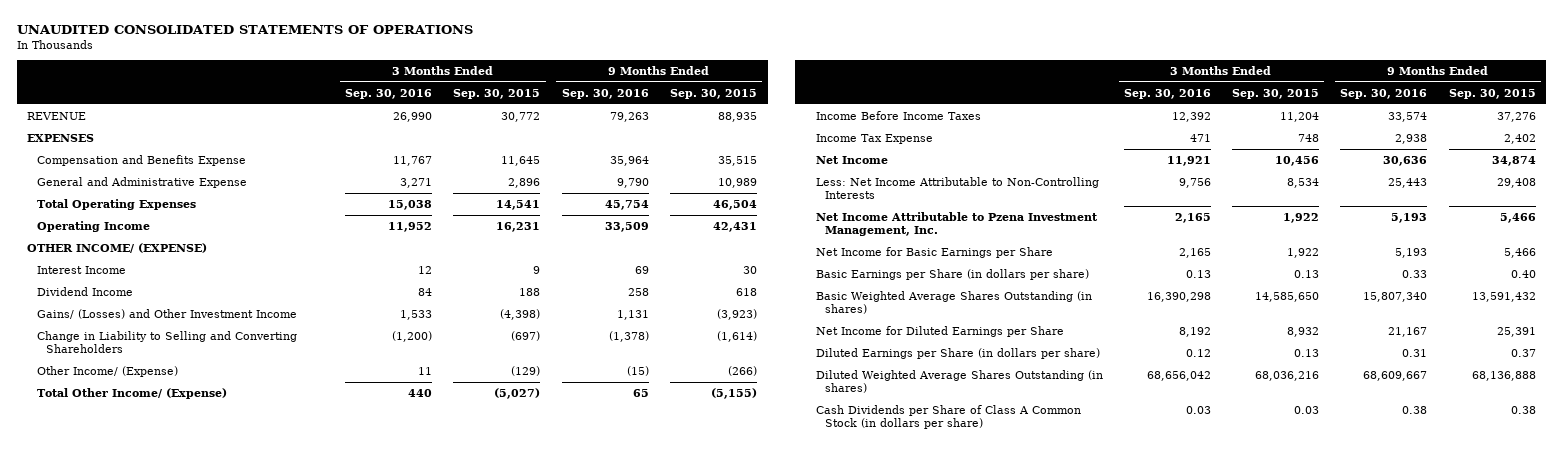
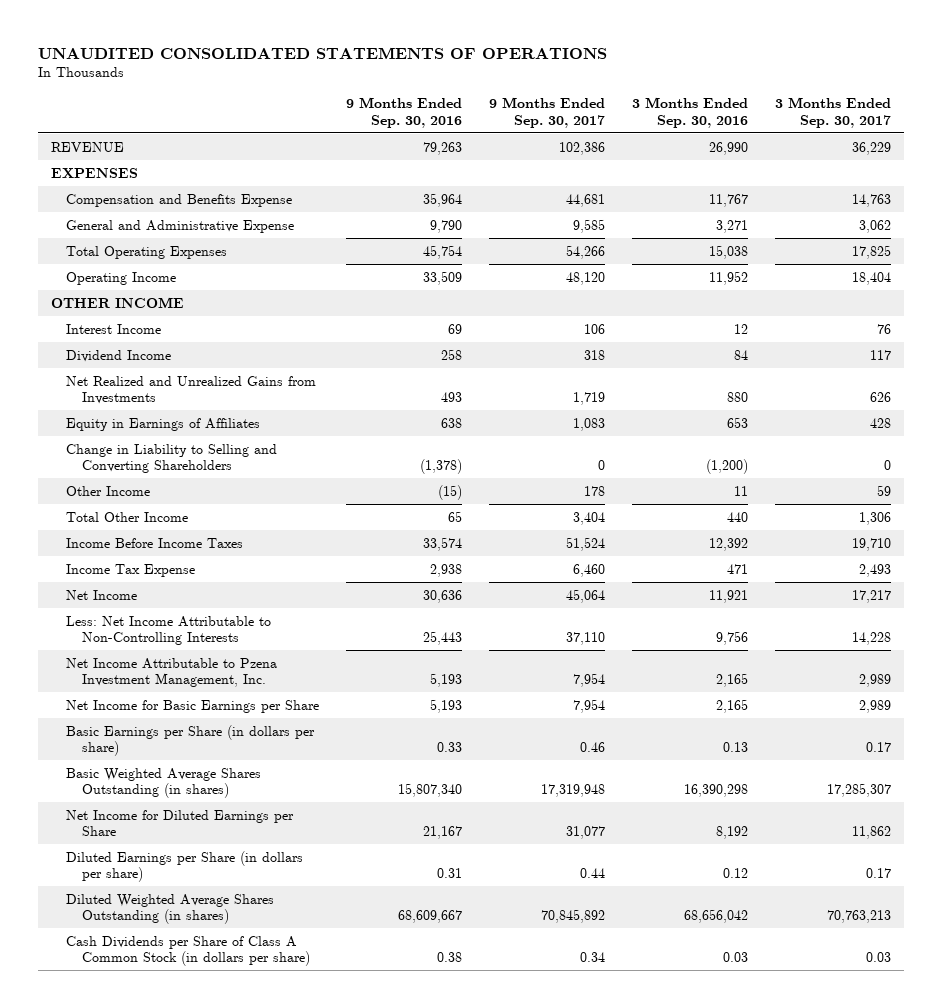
[453,88,541,99] Sep. 30, 2015 -> none
[669,88,757,99] Sep. 30, 2015 -> none
none -> [488,97,605,128] 9 Months Ended Sep. 30, 2017
none -> [774,97,891,128] 3 Months Ended Sep. 30, 2017
[27,242,208,253] OTHER INCOME/ (EXPENSE) -> [50,296,184,308] OTHER INCOME
[36,308,297,319] Gains/ (Losses) and Other Investment Income -> none
none -> [66,375,317,405] Net Realized and Unrealized Gains from Investments
none -> [66,417,261,431] Equity in Earnings of Affiliates
[36,365,178,377] Other Income/ (Expense) -> [66,485,151,496] Other Income
[36,387,227,399] Total Other Income/ (Expense) -> [66,511,189,522] Total Other Income

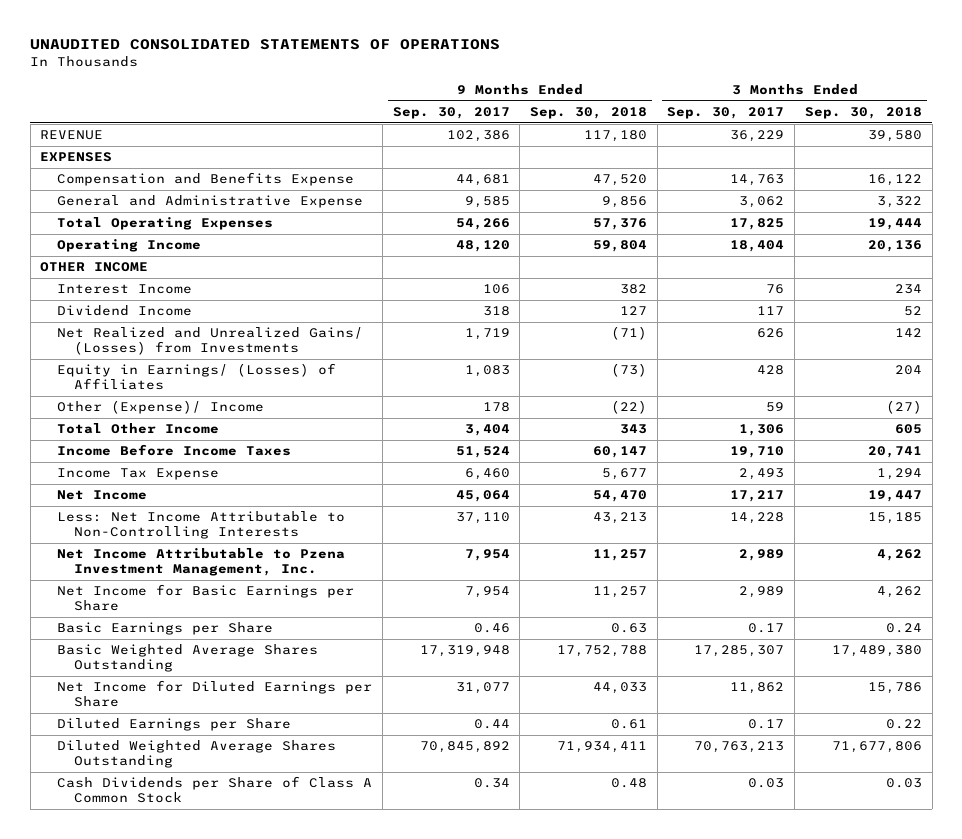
[346,97,463,128] 9 Months Ended Sep. 30, 2016 -> none
[631,97,748,128] 3 Months Ended Sep. 30, 2016 -> none
none -> [530,107,648,120] Sep. 30, 2018
none -> [804,107,922,120] Sep. 30, 2018
[66,443,278,474] Change in Liability to Selling and Converting Shareholders -> none
[66,375,317,405] Net Realized and Unrealized Gains from Investments -> [57,327,364,356] Net Realized and Unrealized Gains/ (Losses) from Investments
[66,417,261,431] Equity in Earnings of Affiliates -> [57,363,337,391] Equity in Earnings/ (Losses) of Affiliates
[66,485,151,496] Other Income -> [57,400,265,415] Other (Expense)/ Income
[66,724,316,757] Basic Earnings per Share (in dollars per share) -> [57,622,274,636] Basic Earnings per Share
[66,767,262,799] Basic Weighted Average Shares Outstanding (in shares) -> [57,644,319,673] Basic Weighted Average Shares Outstanding
[66,850,304,883] Diluted Earnings per Share (in dollars per share) -> [57,718,292,732] Diluted Earnings per Share
[66,893,275,925] Diluted Weighted Average Shares Outstanding (in shares) -> [57,740,337,769] Diluted Weighted Average Shares Outstanding
[66,935,310,967] Cash Dividends per Share of Class A Common Stock (in dollars per share) -> [57,776,373,804] Cash Dividends per Share of Class A Common Stock

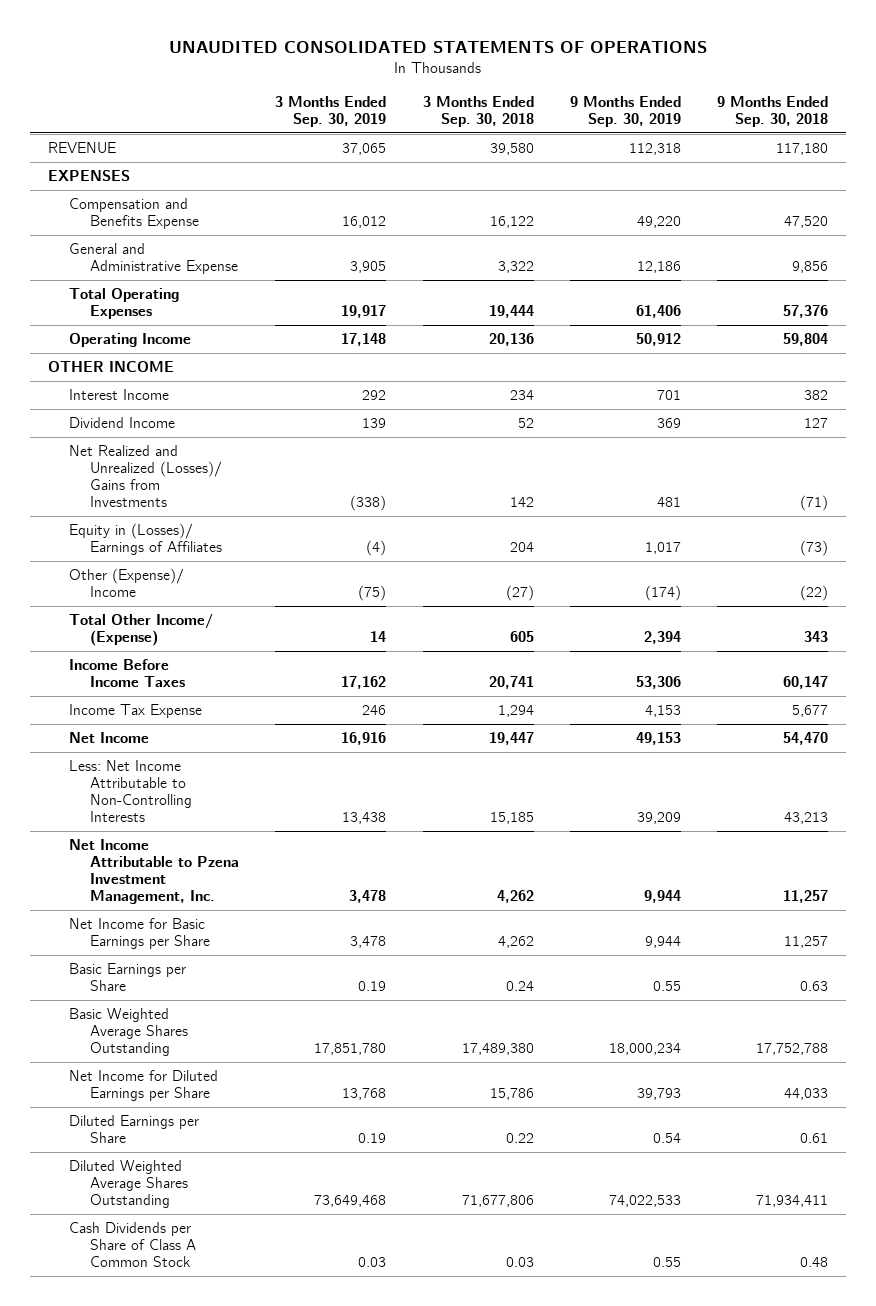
[392,107,510,120] Sep. 30, 2017 -> none
[667,107,785,120] Sep. 30, 2017 -> none
none -> [275,95,387,127] 3 Months Ended Sep. 30, 2019
none -> [569,95,681,127] 9 Months Ended Sep. 30, 2019
[57,327,364,356] Net Realized and Unrealized Gains/ (Losses) from Investments -> [69,445,223,508] Net Realized and Unrealized (Losses)/ Gains from Investments
[57,363,337,391] Equity in Earnings/ (Losses) of Affiliates -> [69,523,223,556] Equity in (Losses)/ Earnings of Affiliates
[57,423,220,435] Total Other Income -> [69,613,214,647] Total Other Income/ (Expense)

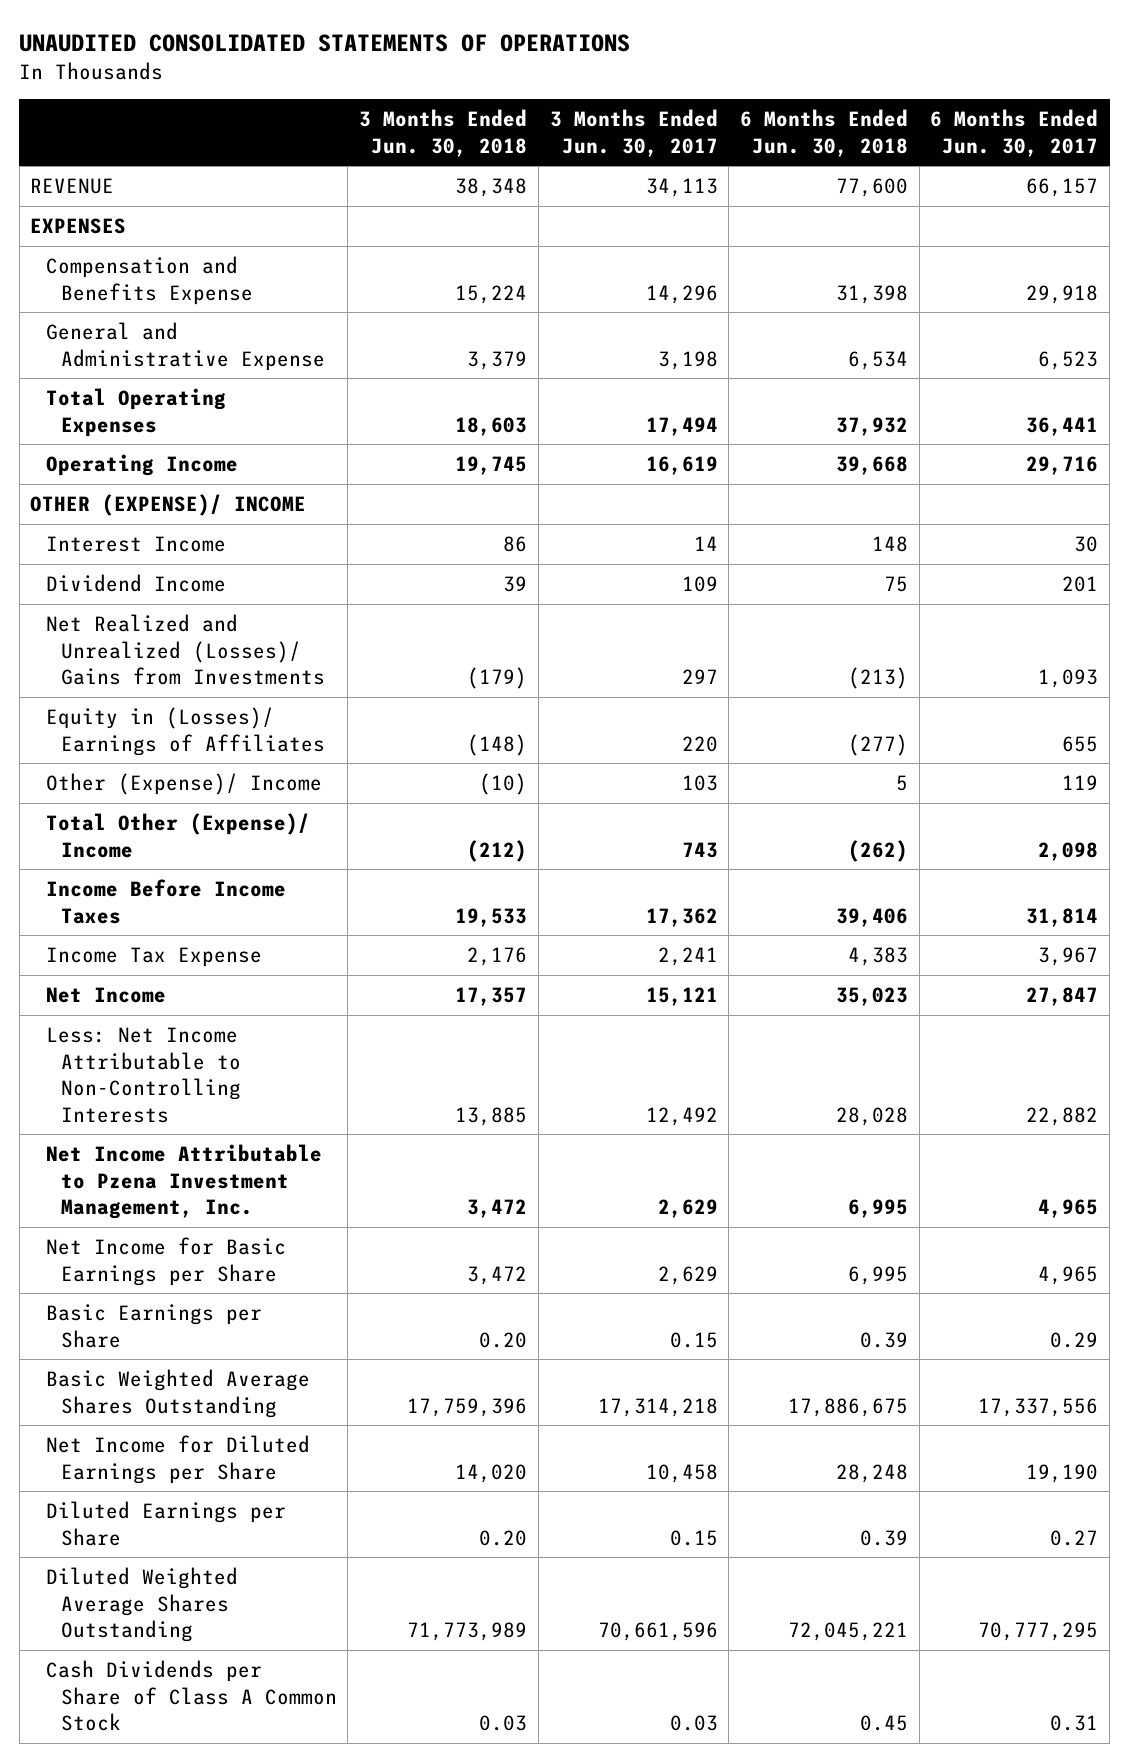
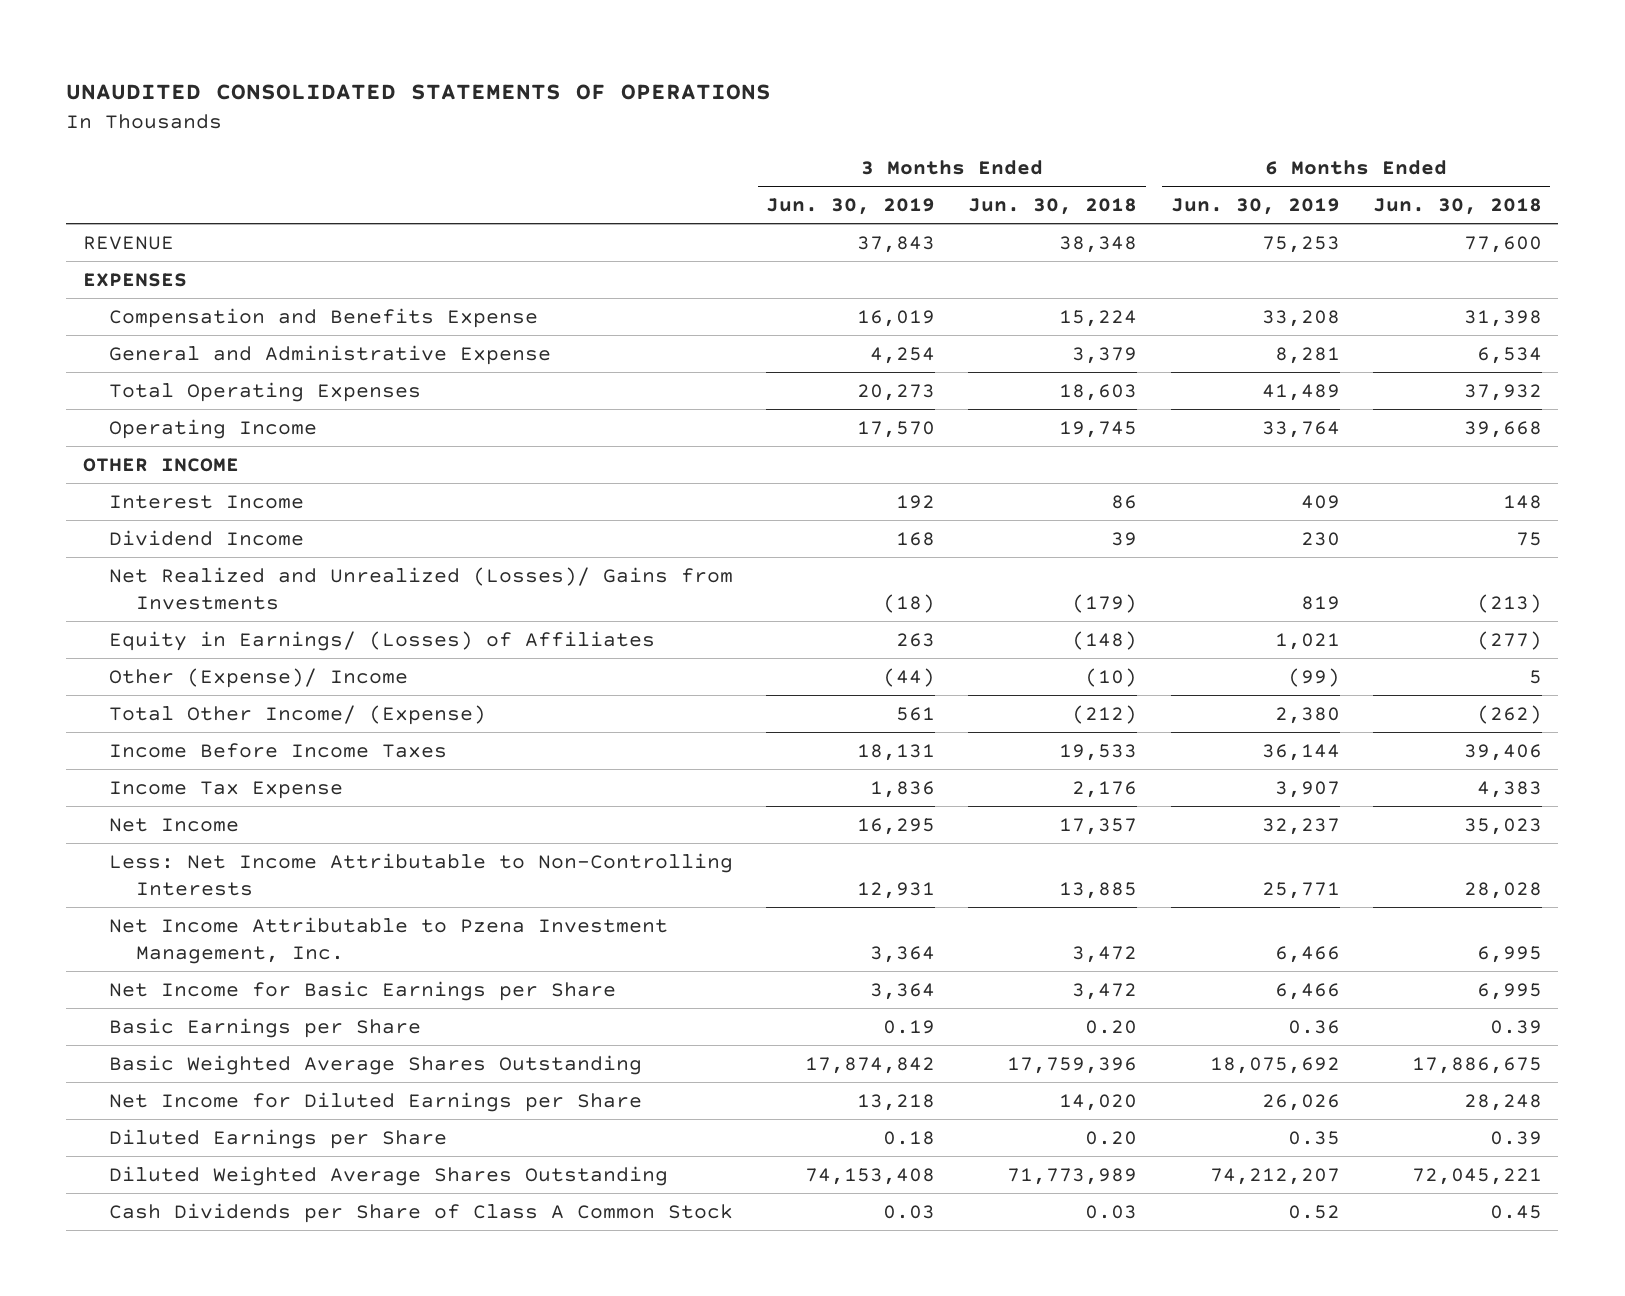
[549,109,718,157] 3 Months Ended Jun. 30, 2017 -> none
[930,109,1099,157] 6 Months Ended Jun. 30, 2017 -> none
none -> [766,197,936,215] Jun. 30, 2019
none -> [1170,197,1340,215] Jun. 30, 2019
[30,494,307,517] OTHER (EXPENSE)/ INCOME -> [82,457,239,472] OTHER INCOME
[45,707,325,756] Equity in (Losses)/ Earnings of Affiliates -> [109,630,656,651] Equity in Earnings/ (Losses) of Affiliates
[45,813,310,858] Total Other (Expense)/ Income -> [109,704,487,725] Total Other Income/ (Expense)

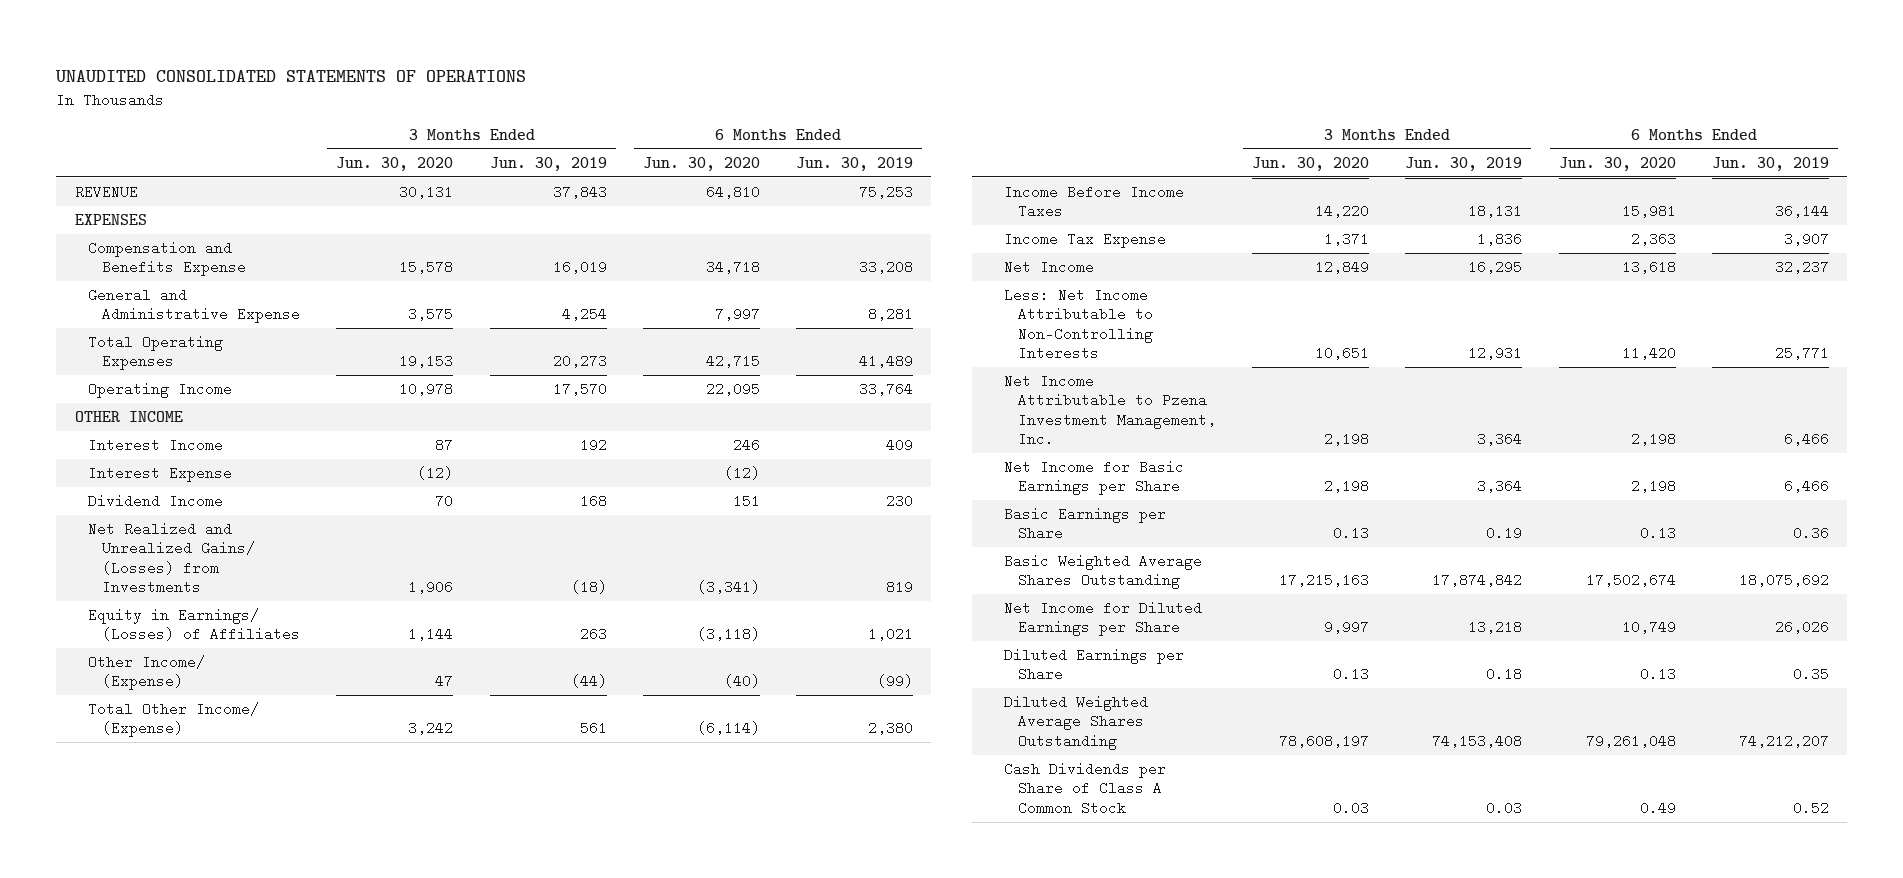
[968,197,1138,215] Jun. 30, 2018 -> none
[1372,197,1542,215] Jun. 30, 2018 -> none
none -> [336,156,454,171] Jun. 30, 2020
none -> [642,156,760,171] Jun. 30, 2020
none -> [88,465,233,482] Interest Expense
[109,566,734,610] Net Realized and Unrealized (Losses)/ Gains from Investments -> [88,521,256,595] Net Realized and Unrealized Gains/ (Losses) from Investments
[109,667,409,688] Other (Expense)/ Income -> [88,654,206,691] Other Income/ (Expense)

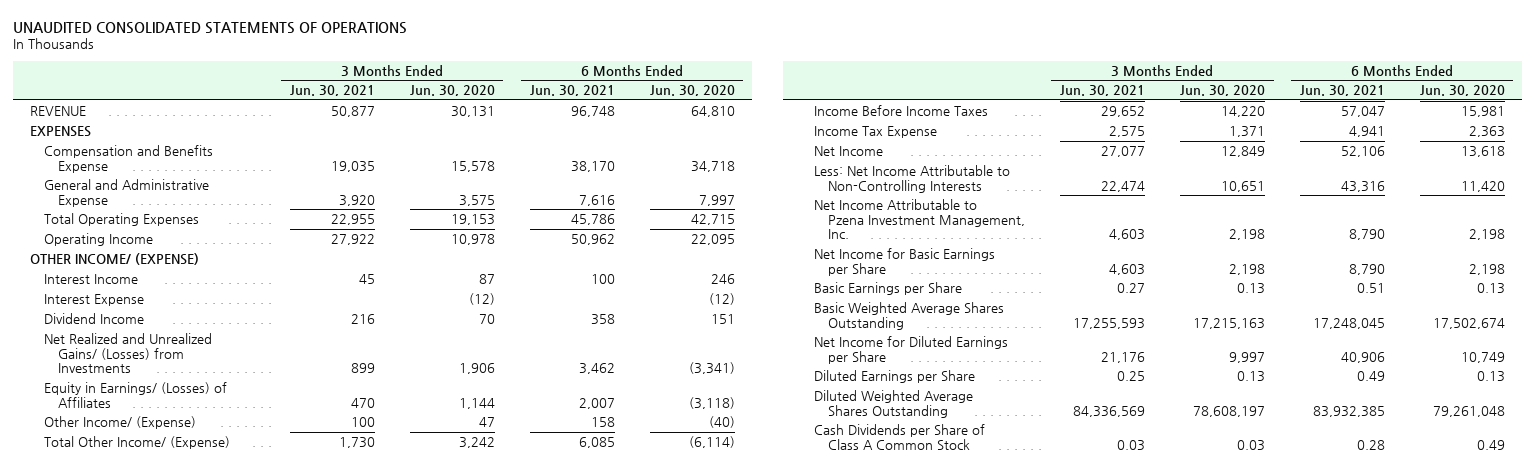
[489,156,607,171] Jun. 30, 2019 -> none
[795,156,913,171] Jun. 30, 2019 -> none
none -> [289,85,375,97] Jun. 30, 2021
none -> [529,85,615,97] Jun. 30, 2021
[74,410,183,422] OTHER INCOME -> [30,253,200,266] OTHER INCOME/ (EXPENSE)

